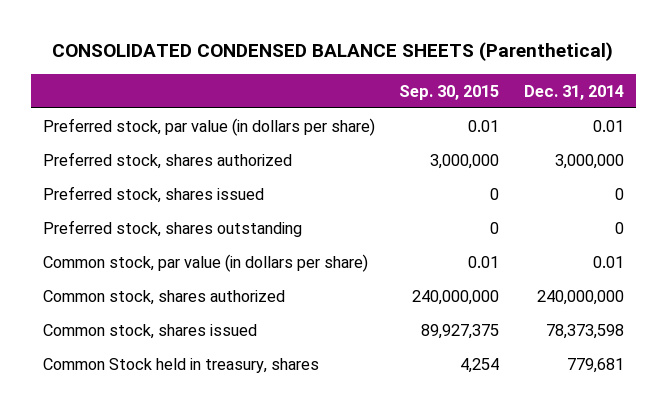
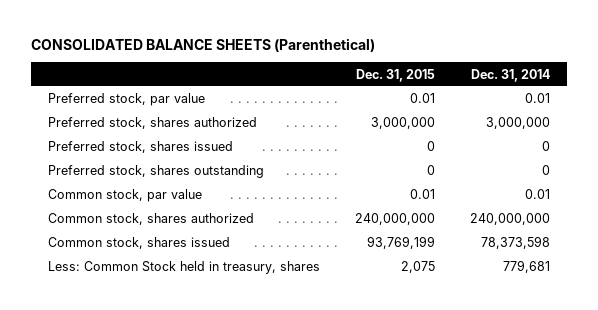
[52,42,614,62] CONSOLIDATED CONDENSED BALANCE SHEETS (Parenthetical) -> [30,38,375,53] CONSOLIDATED BALANCE SHEETS (Parenthetical)
[399,84,500,100] Sep. 30, 2015 -> none
none -> [356,68,436,82] Dec. 31, 2015
[43,117,376,136] Preferred stock, par value (in dollars per share) -> [48,93,206,107] Preferred stock, par value
[43,253,369,272] Common stock, par value (in dollars per share) -> [48,189,203,203] Common stock, par value
[43,357,320,373] Common Stock held in treasury, shares -> [48,261,321,275] Less: Common Stock held in treasury, shares

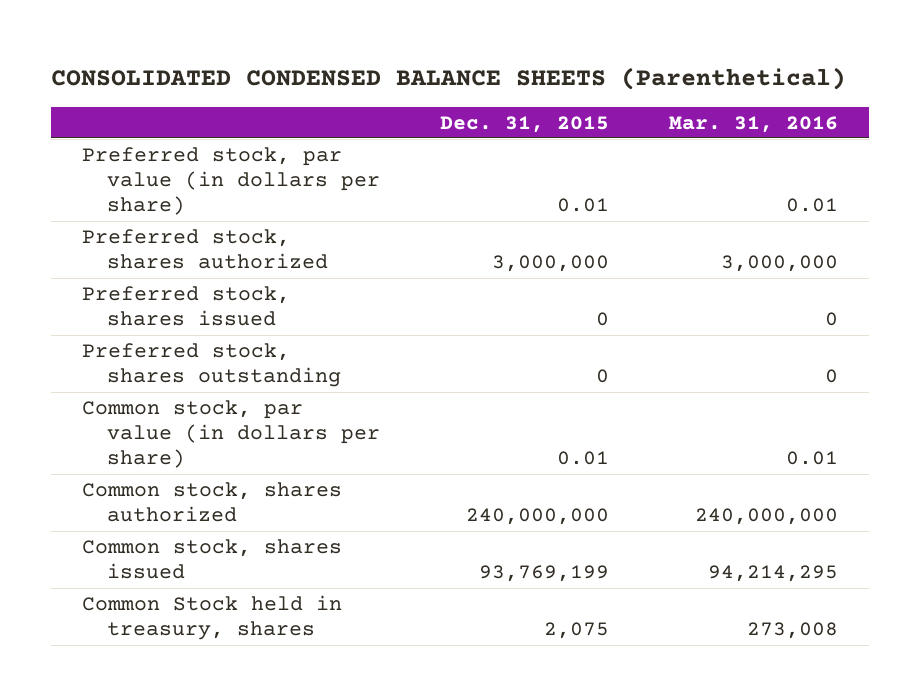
[30,38,375,53] CONSOLIDATED BALANCE SHEETS (Parenthetical) -> [51,67,847,91] CONSOLIDATED CONDENSED BALANCE SHEETS (Parenthetical)
[470,68,550,82] Dec. 31, 2014 -> none
none -> [669,115,839,133] Mar. 31, 2016
[48,93,206,107] Preferred stock, par value -> [81,146,380,216] Preferred stock, par value (in dollars per share)
[48,189,203,203] Common stock, par value -> [81,399,380,469] Common stock, par value (in dollars per share)
[48,261,321,275] Less: Common Stock held in treasury, shares -> [81,594,342,641] Common Stock held in treasury, shares

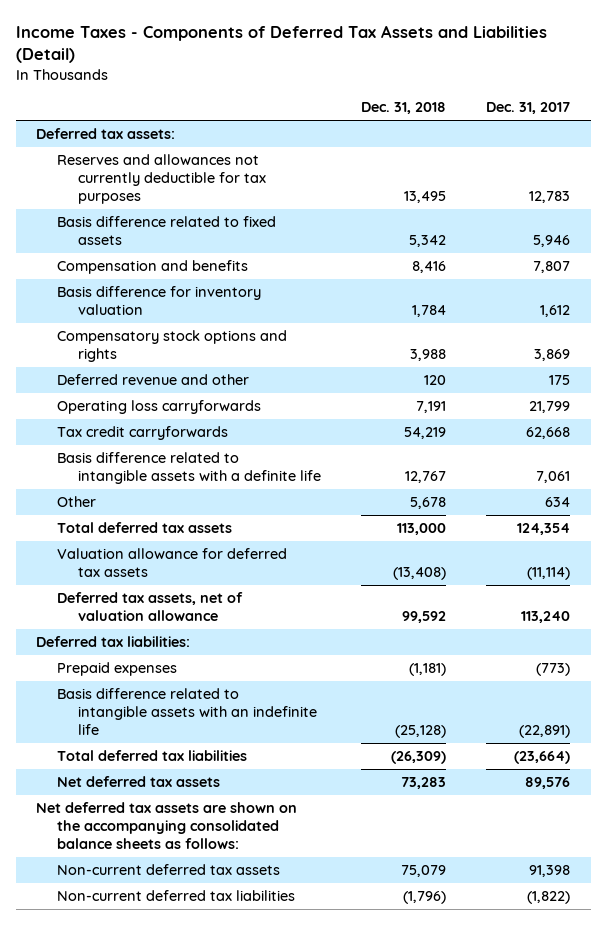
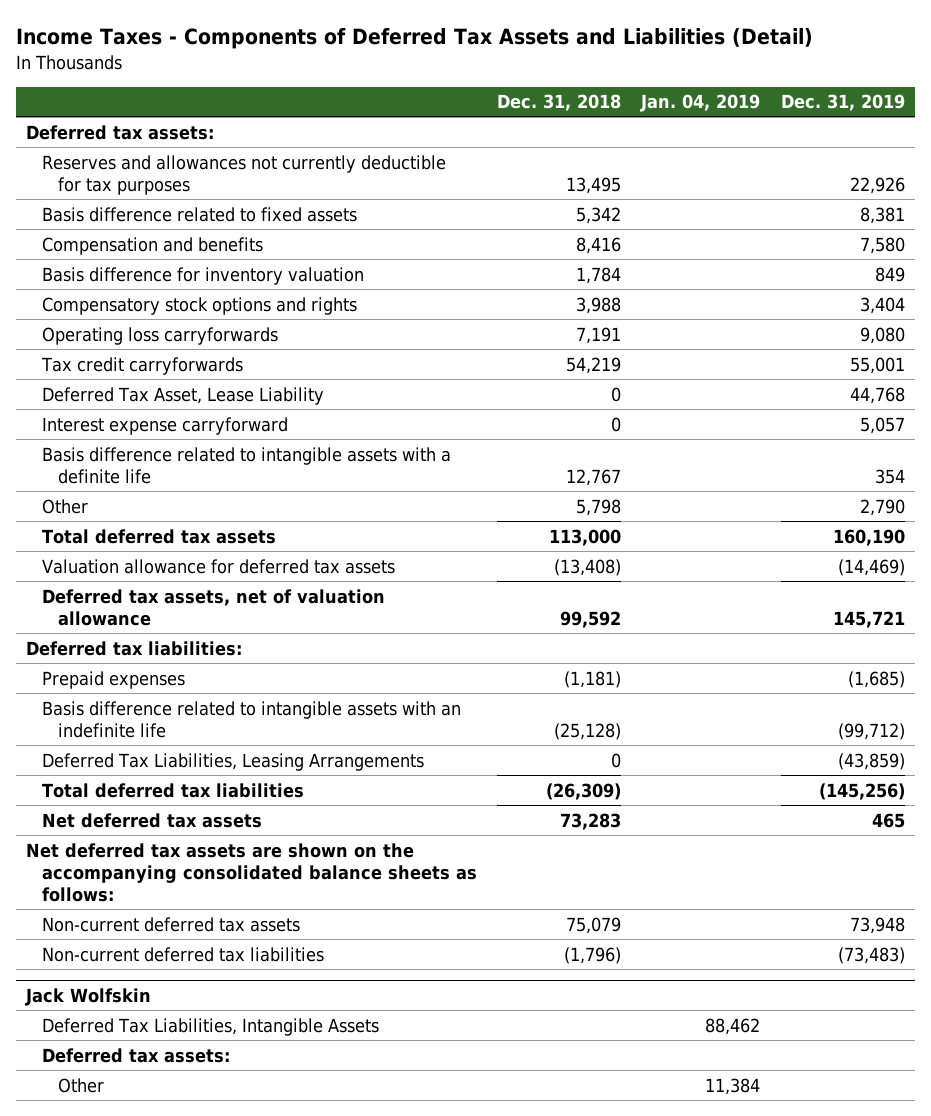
[486,102,571,115] Dec. 31, 2017 -> none
none -> [640,94,761,113] Jan. 04, 2019
none -> [780,94,905,112] Dec. 31, 2019
[56,374,249,386] Deferred revenue and other -> none
none -> [42,386,325,405] Deferred Tax Asset, Lease Liability
none -> [42,416,289,435] Interest expense carryforward
[409,497,446,510] 5,678 -> [576,498,622,516] 5,798
none -> [42,752,425,771] Deferred Tax Liabilities, Leasing Arrangements
none -> [25,987,152,1006] Jack Wolfskin
none -> [42,1017,380,1036] Deferred Tax Liabilities, Intangible Assets
none -> [42,1047,231,1063] Deferred tax assets:
none -> [58,1077,105,1093] Other

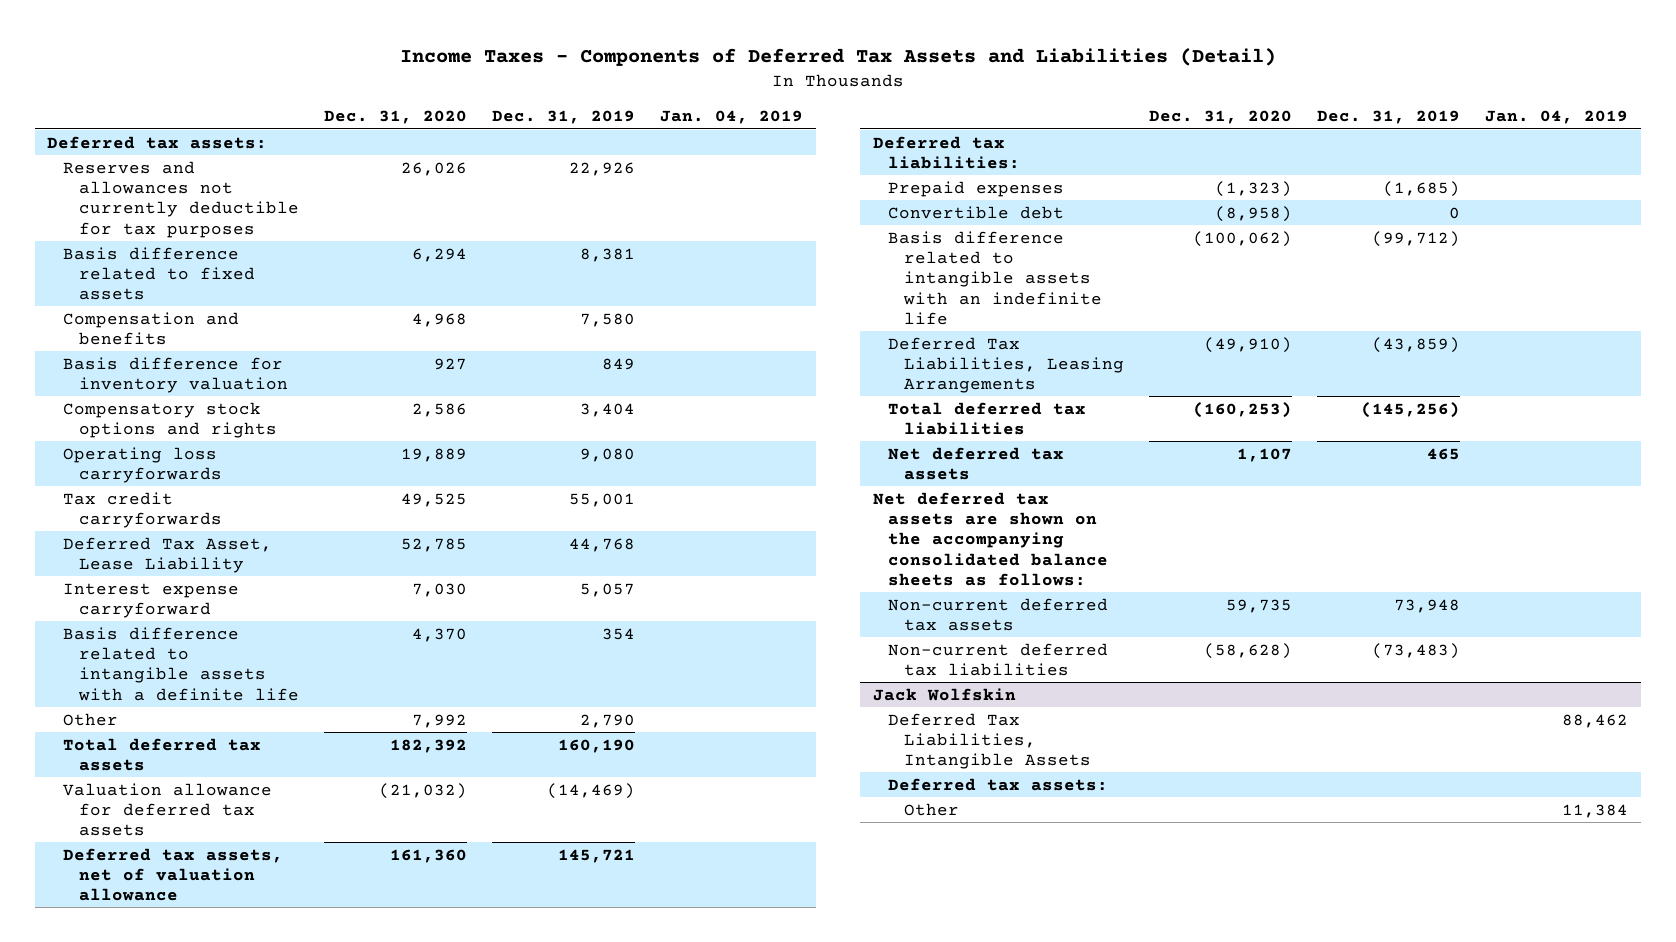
[497,94,622,112] Dec. 31, 2018 -> none
none -> [323,110,467,125] Dec. 31, 2020
none -> [888,205,1065,219] Convertible debt

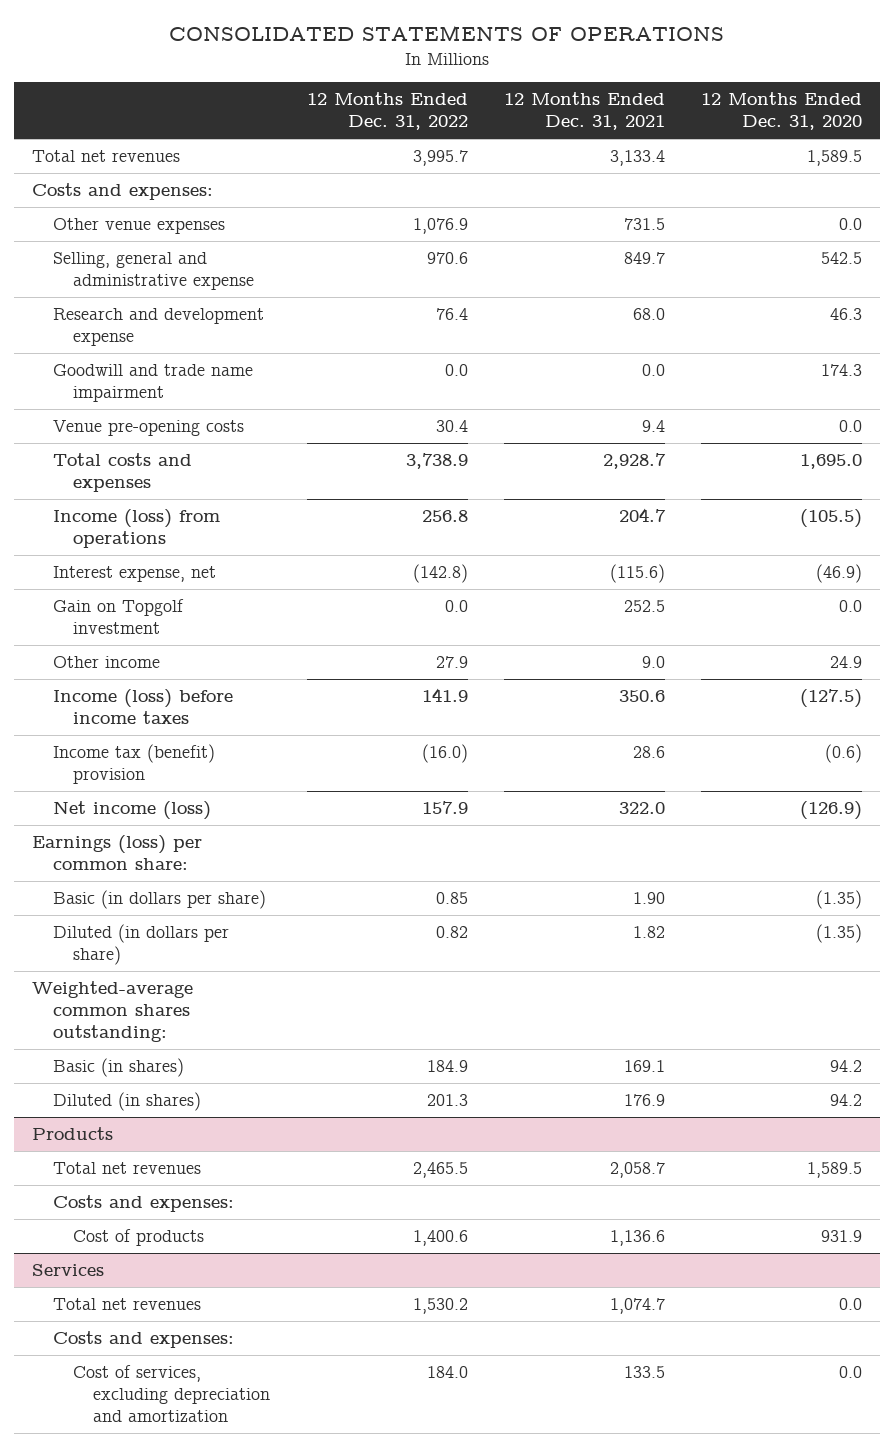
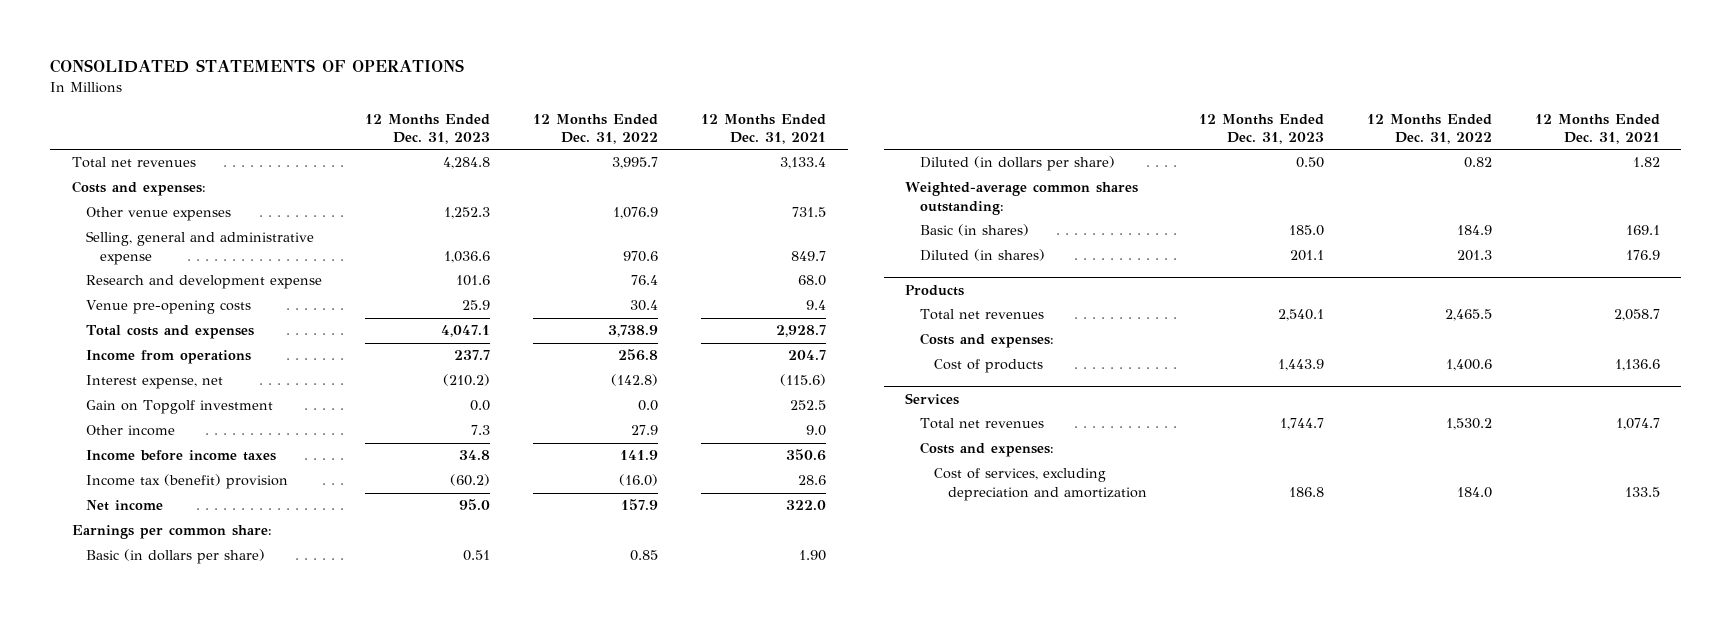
[700,92,862,131] 12 Months Ended Dec. 31, 2020 -> none
none -> [365,113,491,144] 12 Months Ended Dec. 31, 2023
[52,364,253,402] Goodwill and trade name impairment -> none
[52,509,220,548] Income (loss) from operations -> [86,350,252,365] Income from operations
[52,689,233,724] Income (loss) before income taxes -> [86,450,277,462] Income before income taxes
[52,801,211,821] Net income (loss) -> [86,500,164,512] Net income
[32,835,203,870] Earnings (loss) per common share: -> [71,525,272,540] Earnings per common share:

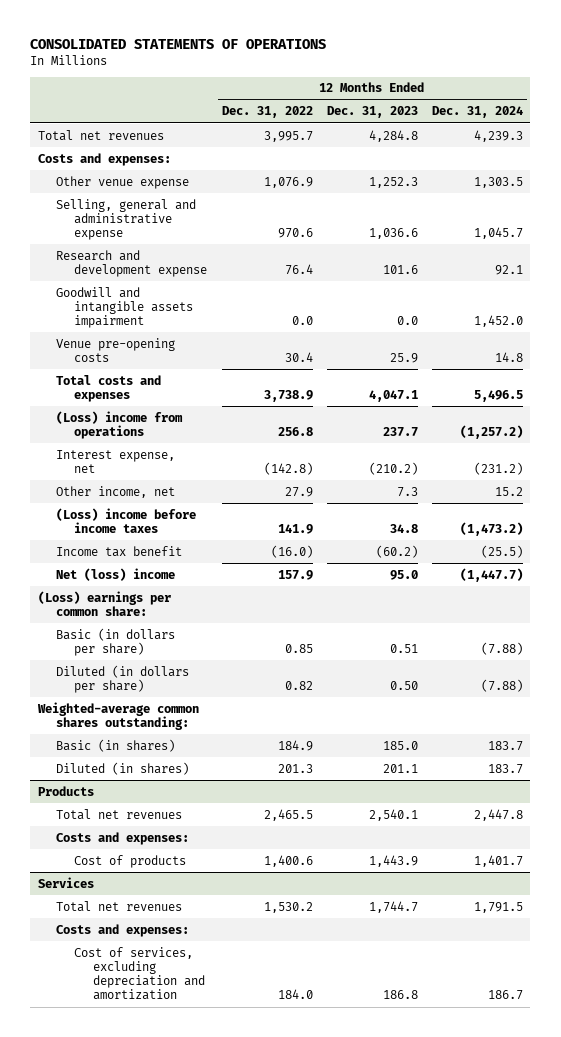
[701,113,827,144] 12 Months Ended Dec. 31, 2021 -> none
none -> [431,106,523,119] Dec. 31, 2024
[86,207,232,222] Other venue expenses -> [55,175,189,189] Other venue expense
none -> [55,286,194,329] Goodwill and intangible assets impairment
[86,350,252,365] Income from operations -> [55,410,183,439] (Loss) income from operations
[86,400,274,415] Gain on Topgolf investment -> none
[86,425,176,437] Other income -> [55,485,175,498] Other income, net
[86,450,277,462] Income before income taxes -> [55,507,196,533] (Loss) income before income taxes
[86,474,289,490] Income tax (benefit) provision -> [55,545,182,557] Income tax benefit
[86,500,164,512] Net income -> [55,567,175,581] Net (loss) income
[71,525,272,540] Earnings per common share: -> [37,590,171,616] (Loss) earnings per common share:

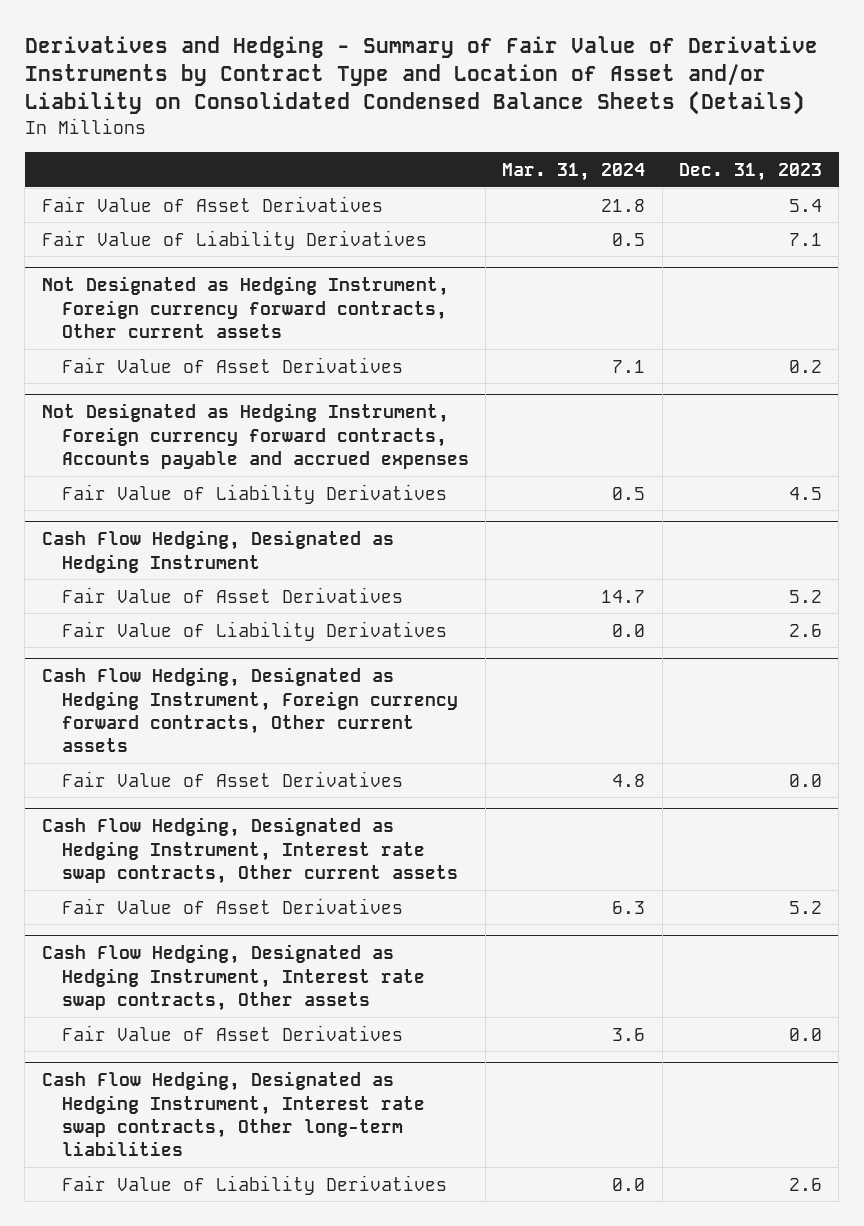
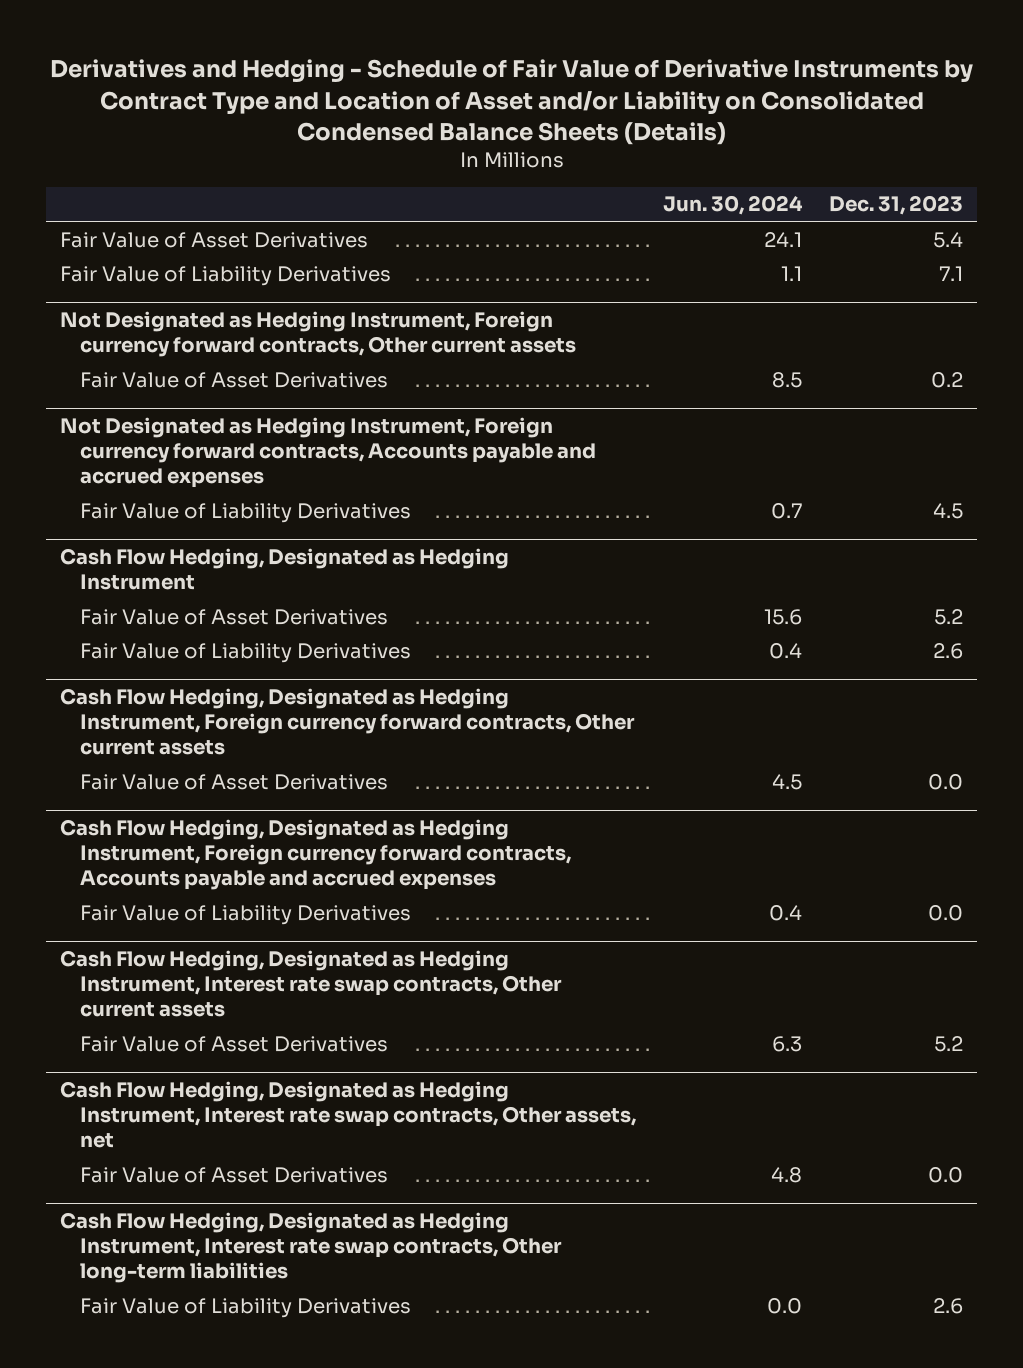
[24,36,818,116] Derivatives and Hedging - Summary of Fair Value of Derivative Instruments by Contract Type and Location of Asset and/or Liability on Consolidated Condensed Balance Sheets (Details) -> [49,59,973,145] Derivatives and Hedging - Schedule of Fair Value of Derivative Instruments by Contract Type and Location of Asset and/or Liability on Consolidated Condensed Balance Sheets (Details)
[502,162,646,181] Mar. 31, 2024 -> none
none -> [663,195,804,216] Jun. 30, 2024
none -> [59,819,572,890] Cash Flow Hedging, Designated as Hedging Instrument, Foreign currency forward contracts, Accounts payable and accrued expenses
none -> [80,904,412,925] Fair Value of Liability Derivatives
[41,944,425,1011] Cash Flow Hedging, Designated as Hedging Instrument, Interest rate swap contracts, Other assets -> [59,1081,637,1148] Cash Flow Hedging, Designated as Hedging Instrument, Interest rate swap contracts, Other assets, net

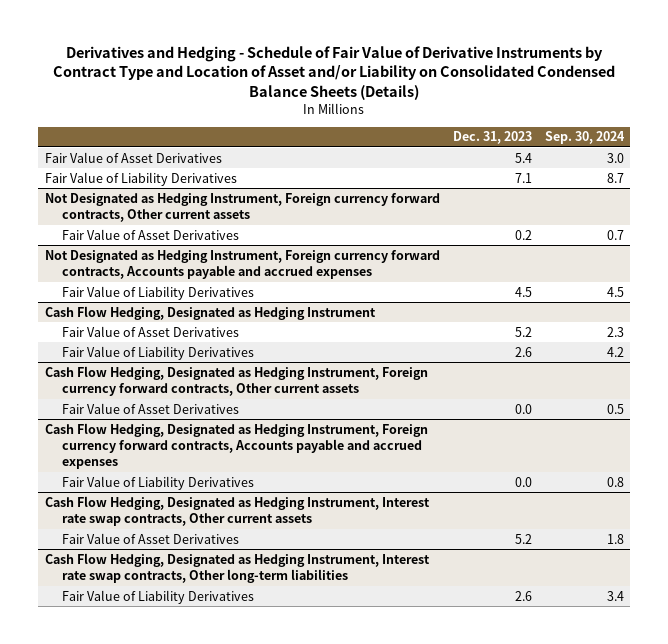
[663,195,804,216] Jun. 30, 2024 -> none
none -> [544,131,625,145] Sep. 30, 2024
[59,1081,637,1148] Cash Flow Hedging, Designated as Hedging Instrument, Interest rate swap contracts, Other assets, net -> none
[80,1166,389,1183] Fair Value of Asset Derivatives -> none

